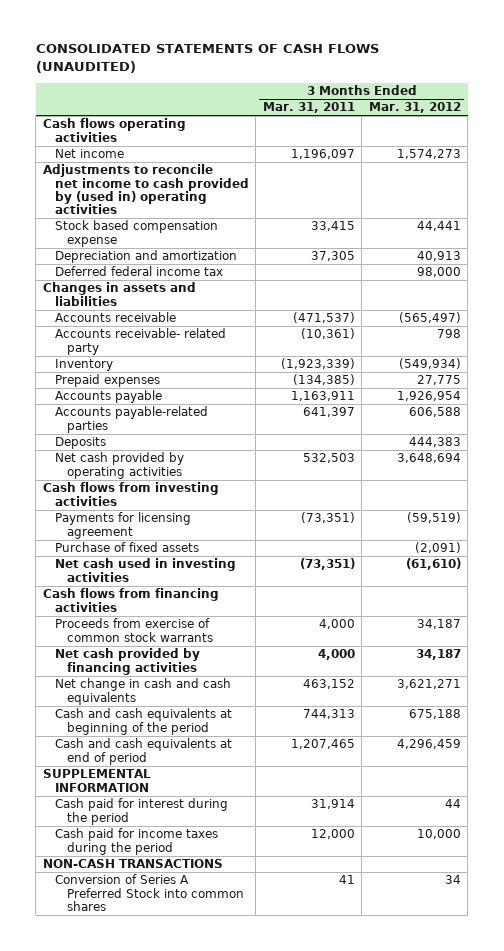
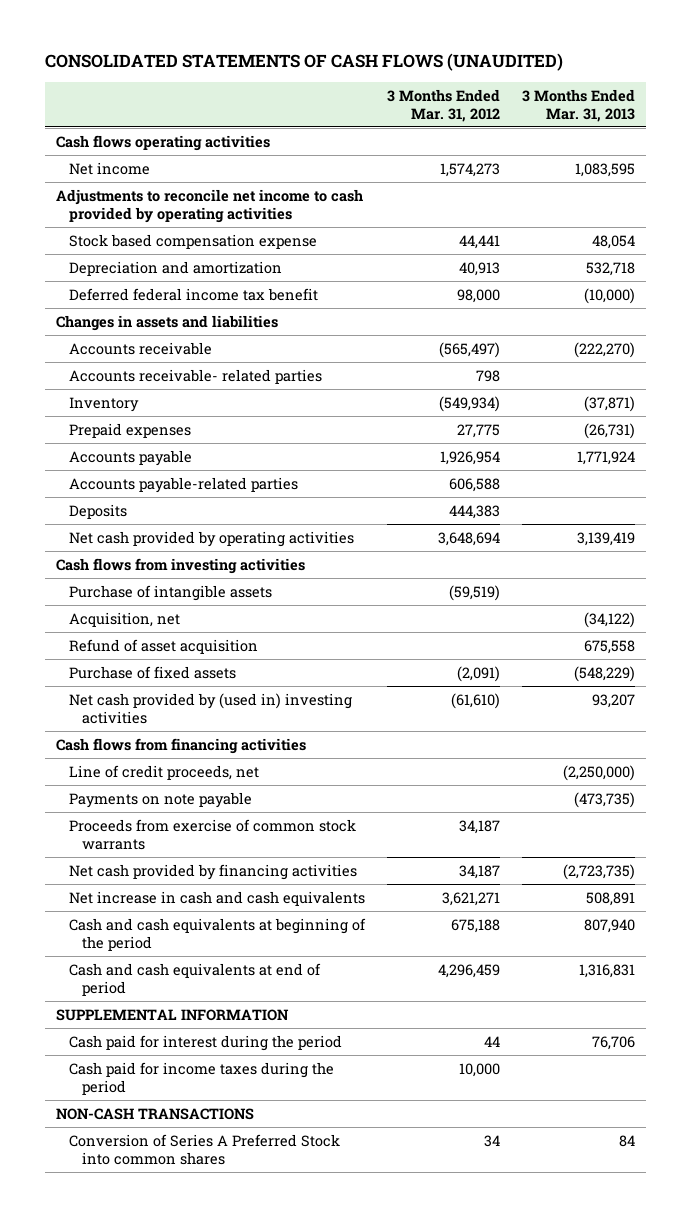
[262,102,355,114] Mar. 31, 2011 -> none
none -> [522,88,636,122] 3 Months Ended Mar. 31, 2013
[42,164,249,215] Adjustments to reconcile net income to cash provided by (used in) operating activities -> [55,188,363,223] Adjustments to reconcile net income to cash provided by operating activities
[54,266,223,277] Deferred federal income tax -> [69,287,319,301] Deferred federal income tax benefit
[54,328,226,355] Accounts receivable- related party -> [69,368,323,384] Accounts receivable- related parties
[54,512,191,539] Payments for licensing agreement -> [69,584,273,601] Purchase of intangible assets
none -> [69,611,181,627] Acquisition, net
none -> [69,638,259,654] Refund of asset acquisition
[54,558,236,582] Net cash used in investing activities -> [69,692,353,724] Net cash provided by (used in) investing activities
none -> [69,764,260,780] Line of credit proceeds, net
none -> [69,791,253,808] Payments on note payable
[54,678,231,705] Net change in cash and cash equivalents -> [69,890,366,906] Net increase in cash and cash equivalents

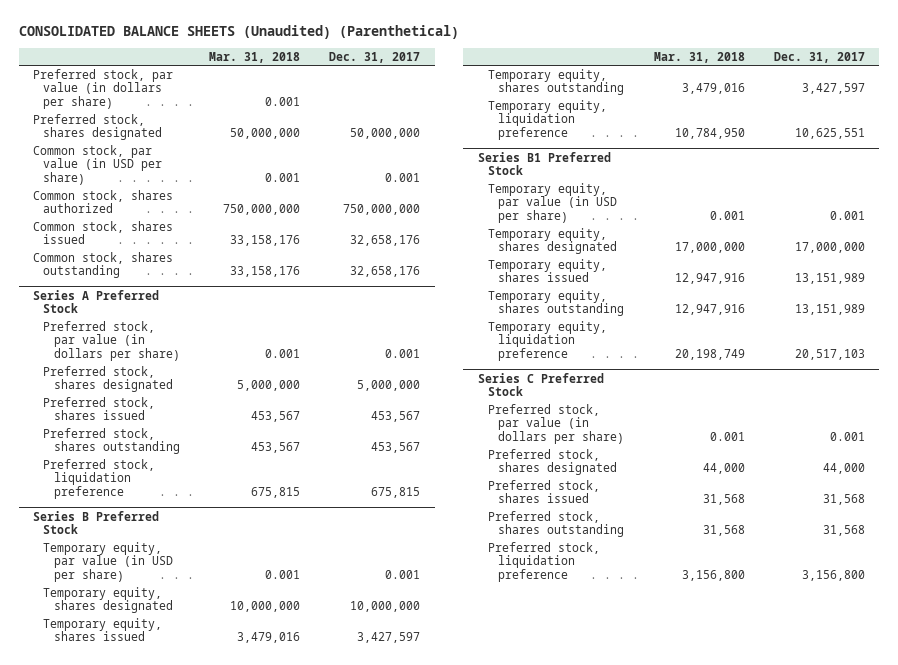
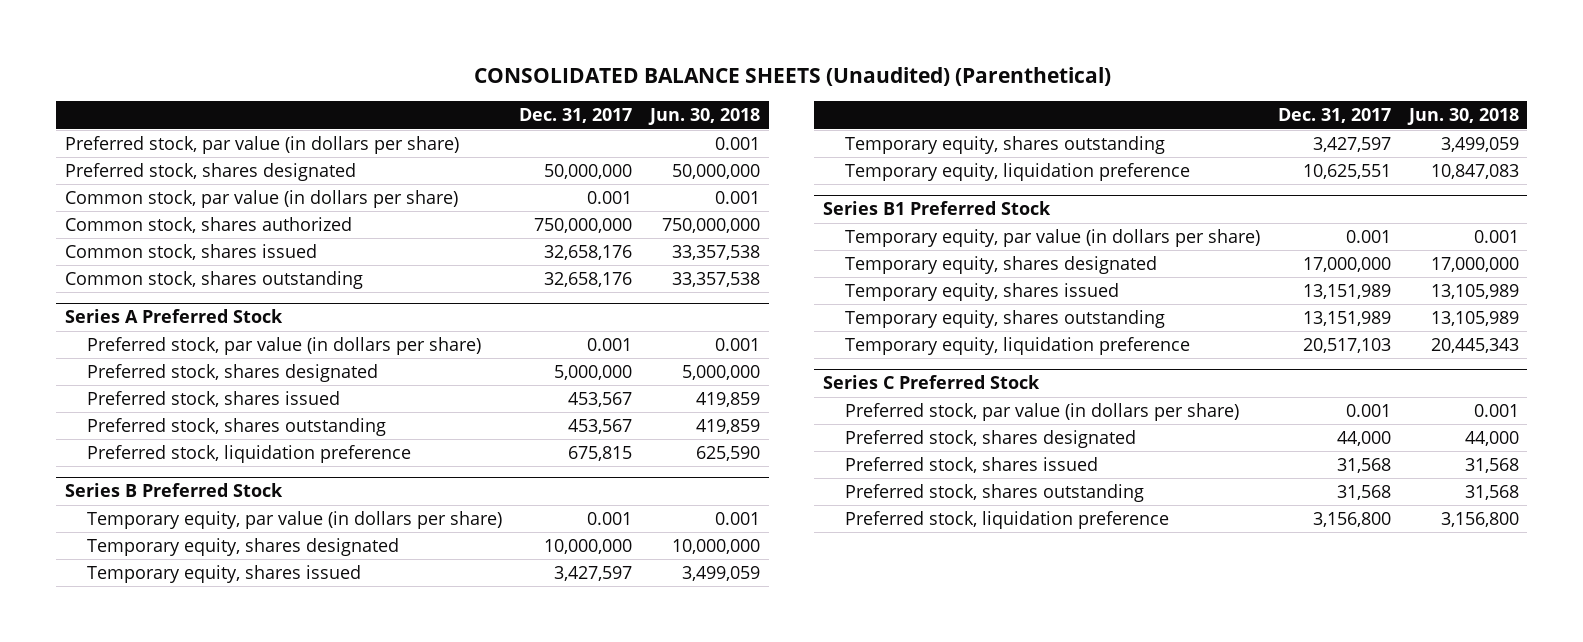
[208,51,300,63] Mar. 31, 2018 -> none
none -> [648,108,761,126] Jun. 30, 2018
[33,144,163,185] Common stock, par value (in USD per share) -> [64,190,458,209] Common stock, par value (in dollars per share)
[43,541,173,582] Temporary equity, par value (in USD per share) -> [86,511,502,530] Temporary equity, par value (in dollars per share)
[488,182,618,223] Temporary equity, par value (in USD per share) -> [844,229,1260,248] Temporary equity, par value (in dollars per share)

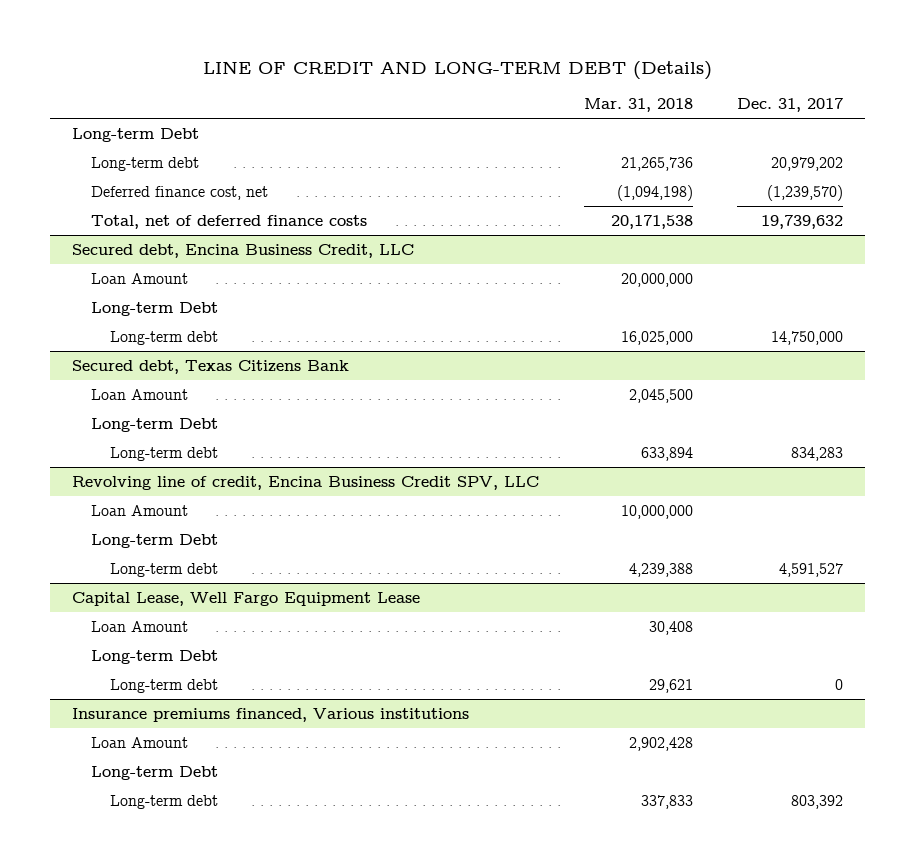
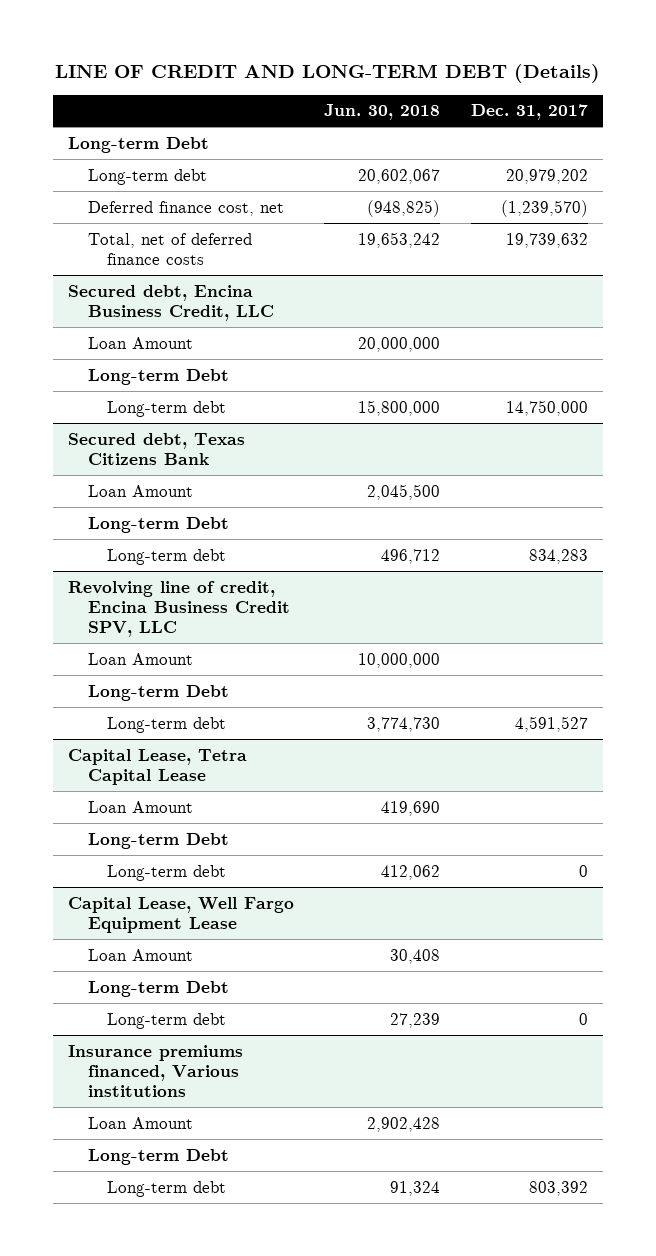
[583,97,693,112] Mar. 31, 2018 -> none
none -> [324,104,441,121] Jun. 30, 2018
none -> [67,748,247,785] Capital Lease, Tetra Capital Lease
none -> [87,800,193,813] Loan Amount
none -> [87,832,229,849] Long-term Debt
none -> [107,864,227,881] Long-term debt

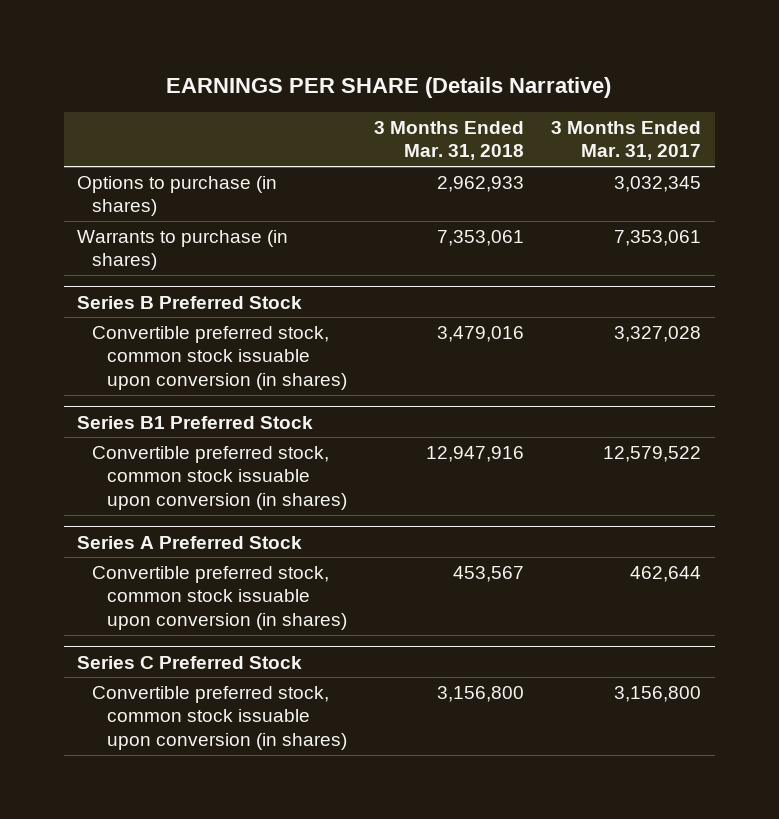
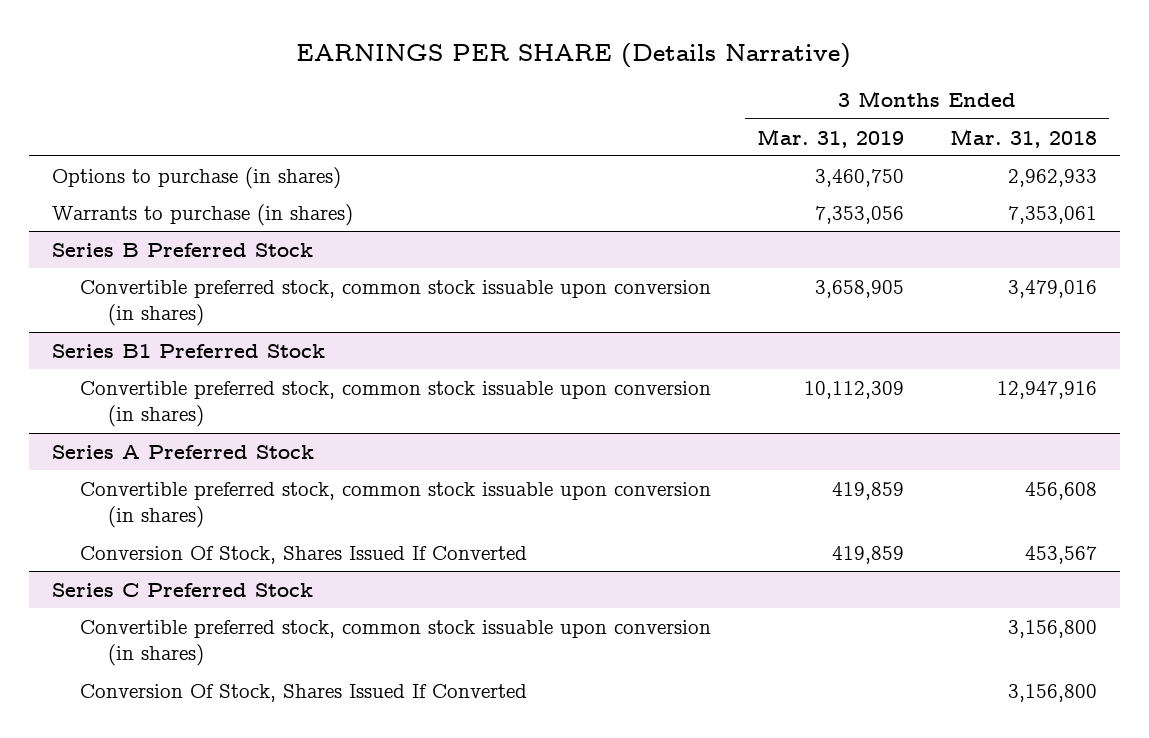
[551,120,702,161] 3 Months Ended Mar. 31, 2017 -> none
none -> [756,128,904,148] Mar. 31, 2019
[453,565,525,582] 453,567 -> [1025,481,1098,500] 456,608
none -> [79,545,527,564] Conversion Of Stock, Shares Issued If Converted
none -> [79,683,527,702] Conversion Of Stock, Shares Issued If Converted

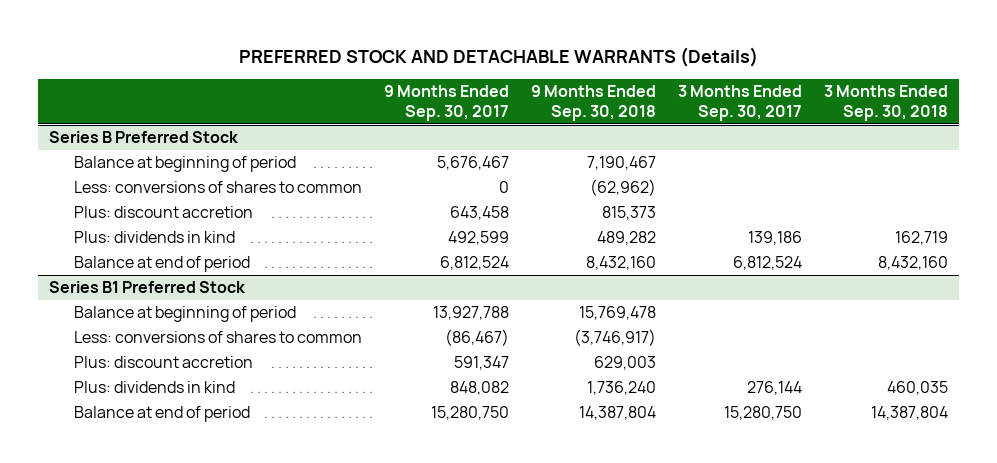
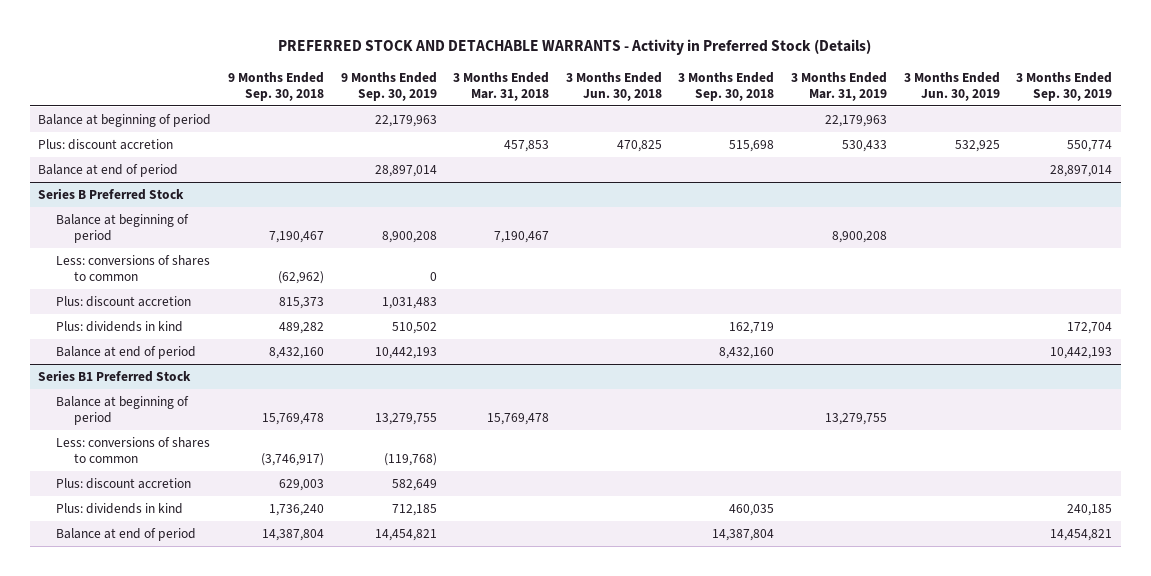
[238,46,758,67] PREFERRED STOCK AND DETACHABLE WARRANTS (Details) -> [278,39,872,56] PREFERRED STOCK AND DETACHABLE WARRANTS - Activity in Preferred Stock (Details)
[384,84,510,122] 9 Months Ended Sep. 30, 2017 -> none
[678,84,803,122] 3 Months Ended Sep. 30, 2017 -> none
none -> [340,71,437,101] 9 Months Ended Sep. 30, 2019
none -> [453,71,550,101] 3 Months Ended Mar. 31, 2018
none -> [565,71,662,101] 3 Months Ended Jun. 30, 2018
none -> [791,71,888,101] 3 Months Ended Mar. 31, 2019
none -> [903,71,1000,101] 3 Months Ended Jun. 30, 2019
none -> [1016,71,1113,101] 3 Months Ended Sep. 30, 2019
none -> [38,113,212,127] Balance at beginning of period
none -> [38,138,174,150] Plus: discount accretion
none -> [38,163,179,177] Balance at end of period

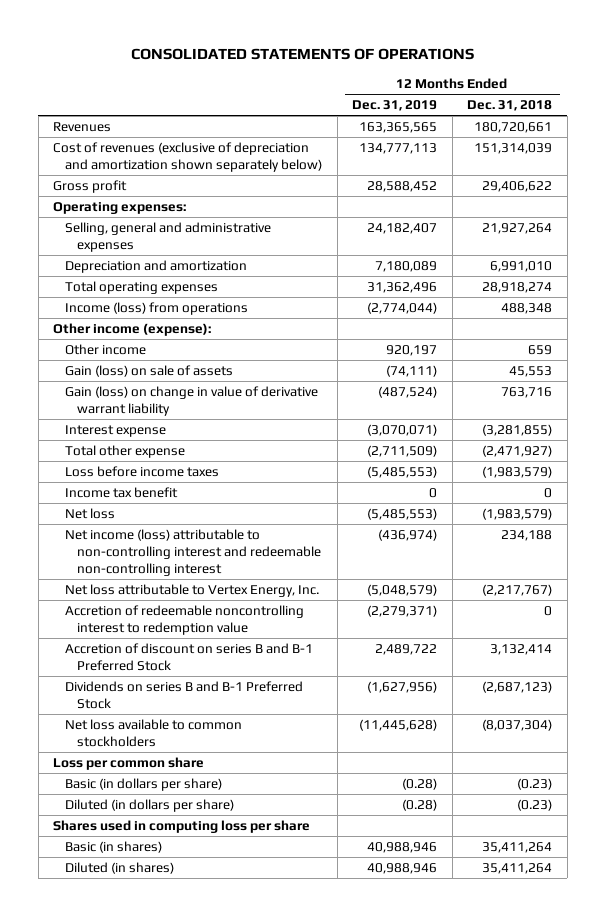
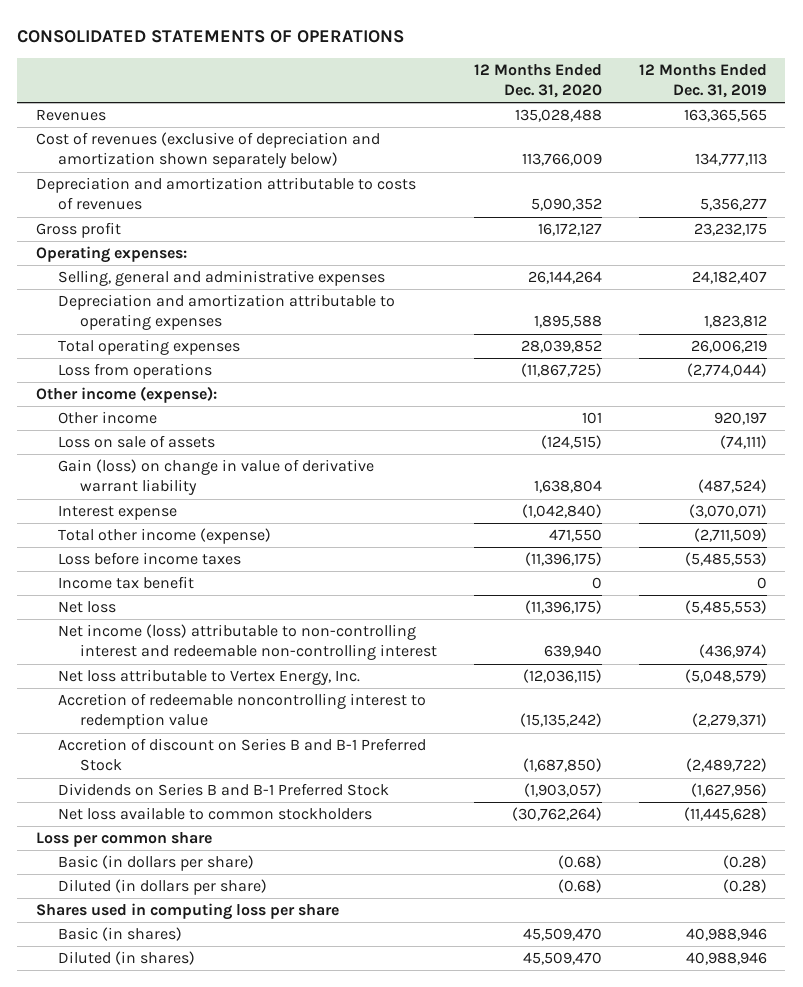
[467,100,553,112] Dec. 31, 2018 -> none
none -> [473,63,602,99] 12 Months Ended Dec. 31, 2020
none -> [36,177,417,211] Depreciation and amortization attributable to costs of revenues
[367,181,438,193] 28,588,452 -> [693,223,767,237] 23,232,175
[64,260,247,274] Depreciation and amortization -> [57,294,395,331] Depreciation and amortization attributable to operating expenses
[375,261,438,273] 7,180,089 -> [703,315,767,329] 1,823,812
[367,282,438,294] 31,362,496 -> [690,340,767,354] 26,006,219
[64,302,248,316] Income (loss) from operations -> [57,363,212,380] Loss from operations
[64,365,233,378] Gain (loss) on sale of assets -> [57,435,215,449] Loss on sale of assets
[64,445,185,459] Total other expense -> [57,528,271,545] Total other income (expense)
[64,643,313,671] Accretion of discount on series B and B-1 Preferred Stock -> [57,738,426,772] Accretion of discount on Series B and B-1 Preferred Stock
[375,644,438,656] 2,489,722 -> [685,758,767,773] (2,489,722)
[64,681,303,709] Dividends on series B and B-1 Preferred Stock -> [57,783,389,797] Dividends on Series B and B-1 Preferred Stock

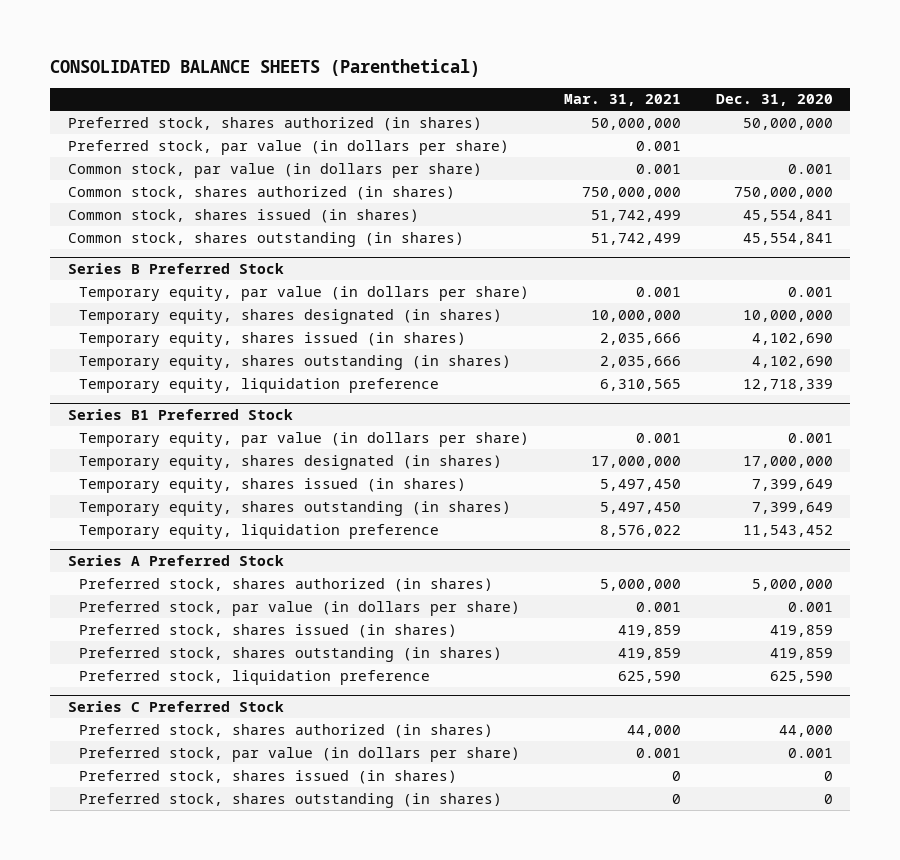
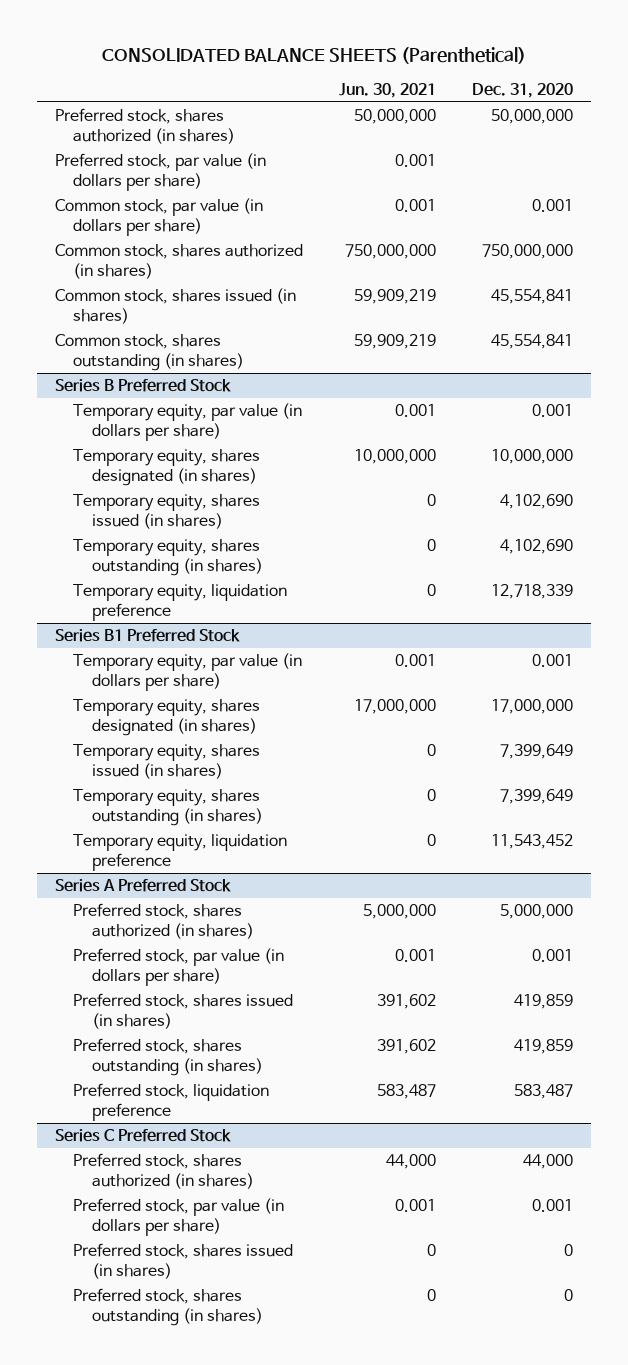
[563,94,681,107] Mar. 31, 2021 -> none
none -> [339,82,437,98] Jun. 30, 2021
[769,670,833,683] 625,590 -> [514,1084,574,1100] 583,487

